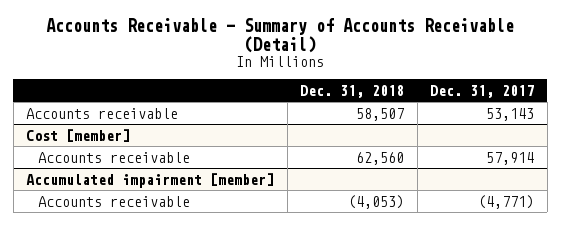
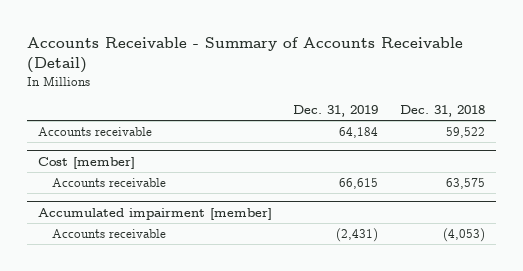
[430,84,535,98] Dec. 31, 2017 -> none
none -> [293,105,379,118] Dec. 31, 2019
[356,107,405,121] 58,507 -> [446,127,486,139] 59,522
[356,151,405,165] 62,560 -> [446,178,486,190] 63,575

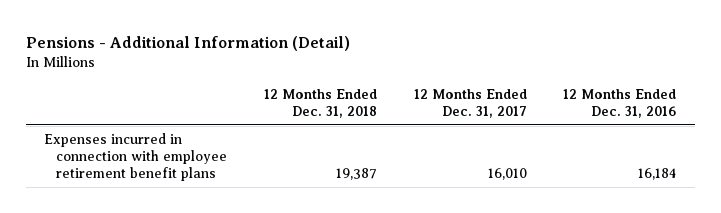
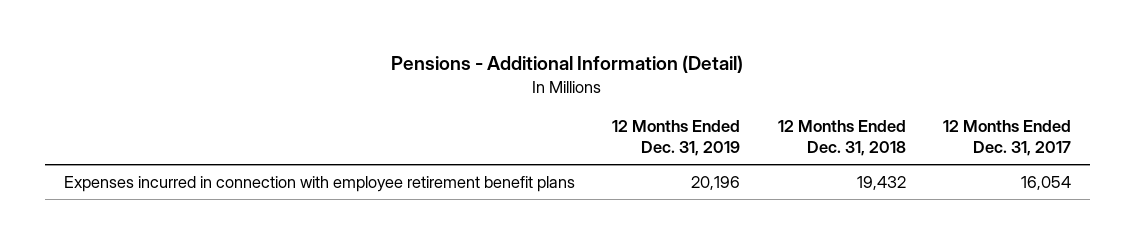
[563,89,677,119] 12 Months Ended Dec. 31, 2016 -> none
none -> [612,120,741,157] 12 Months Ended Dec. 31, 2019
[336,168,378,181] 19,387 -> [856,175,906,190] 19,432
[487,168,527,181] 16,010 -> [1021,175,1072,190] 16,054

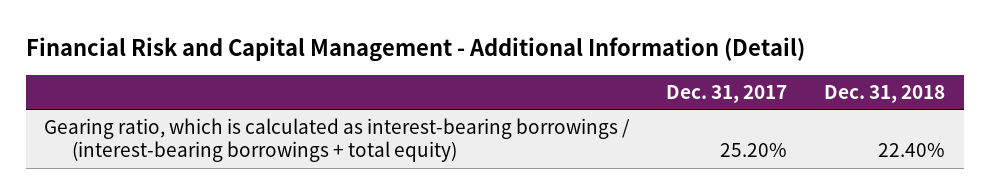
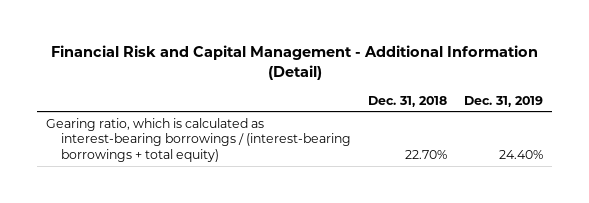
[666,85,788,104] Dec. 31, 2017 -> none
none -> [464,95,544,107] Dec. 31, 2019
[878,143,946,158] 22.40% -> [405,149,448,159] 22.70%

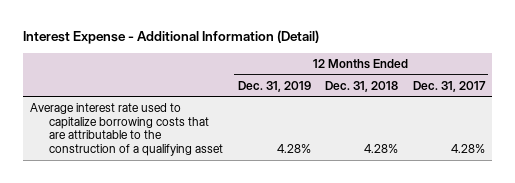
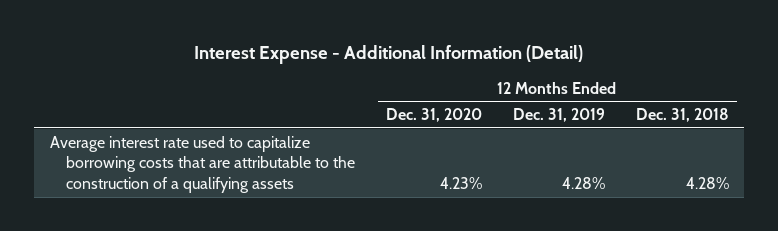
[412,80,486,92] Dec. 31, 2017 -> none
none -> [385,108,482,123] Dec. 31, 2020
[30,103,223,157] Average interest rate used to capitalize borrowing costs that are attributable to the construction of a qualifying asset -> [49,135,355,193] Average interest rate used to capitalize borrowing costs that are attributable to the construction of a qualifying assets

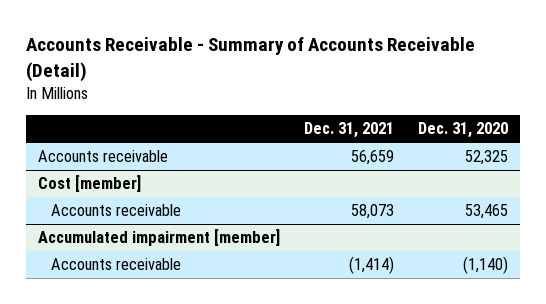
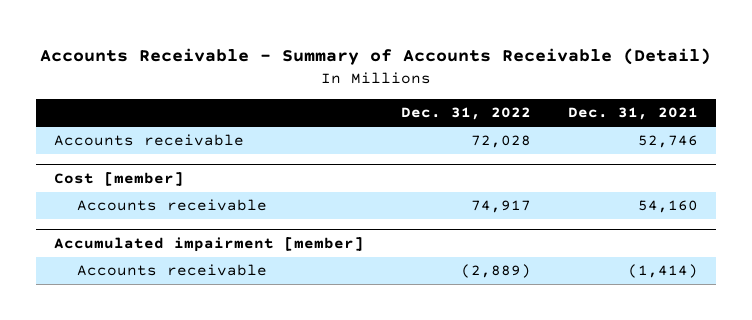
[418,122,509,139] Dec. 31, 2020 -> none
none -> [400,107,531,121] Dec. 31, 2022
[351,150,395,166] 56,659 -> [637,135,698,149] 52,746
[351,204,395,220] 58,073 -> [637,200,698,214] 54,160

